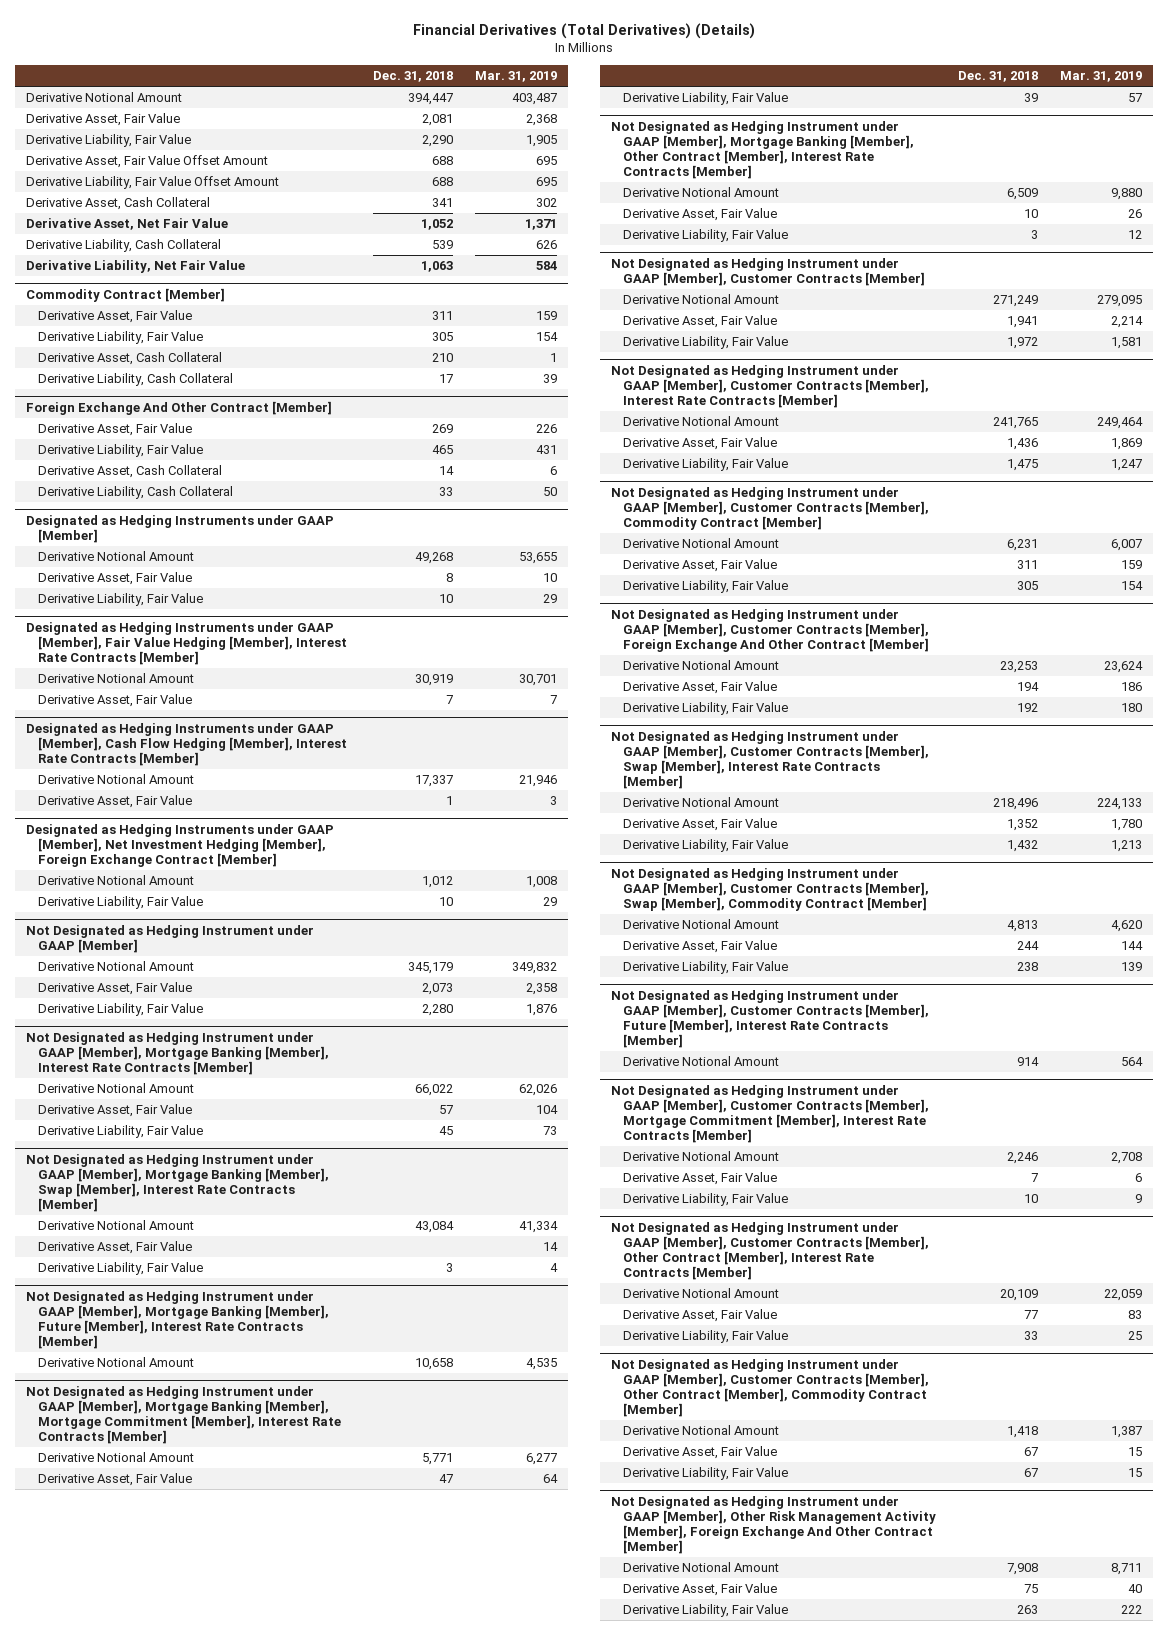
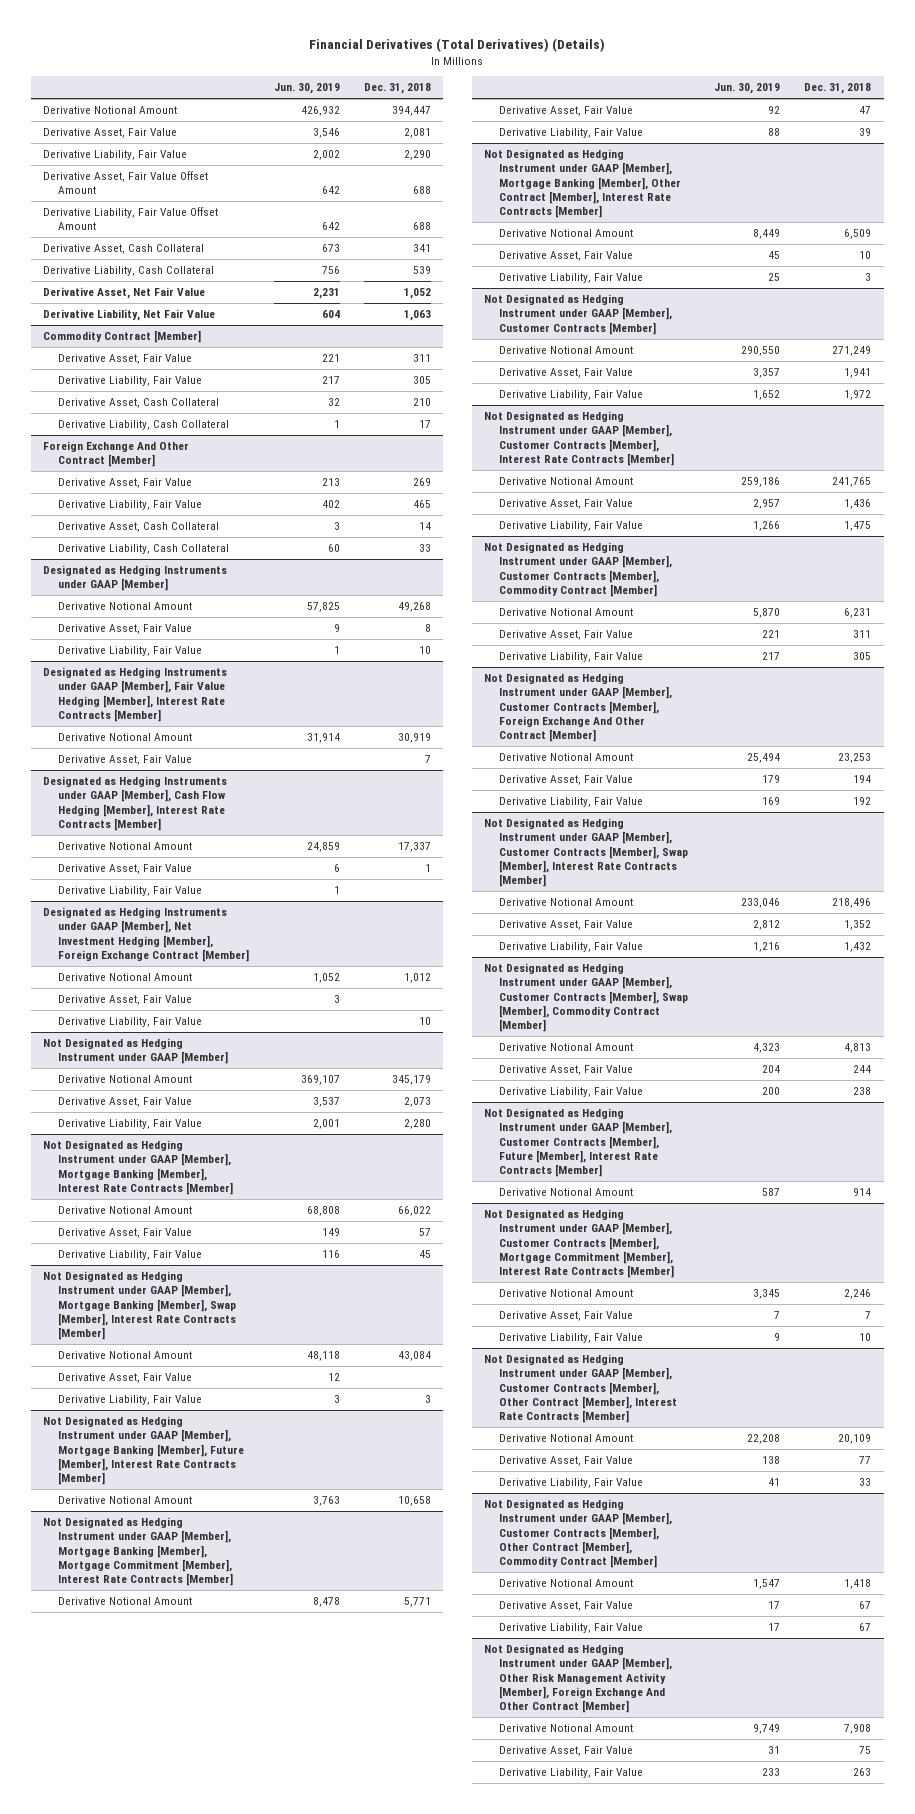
[474,71,557,83] Mar. 31, 2019 -> none
none -> [273,83,340,95] Jun. 30, 2019
[25,218,228,231] Derivative Asset, Net Fair Value -> [43,287,206,300] Derivative Asset, Net Fair Value
none -> [58,886,203,897] Derivative Liability, Fair Value
none -> [58,995,193,1006] Derivative Asset, Fair Value

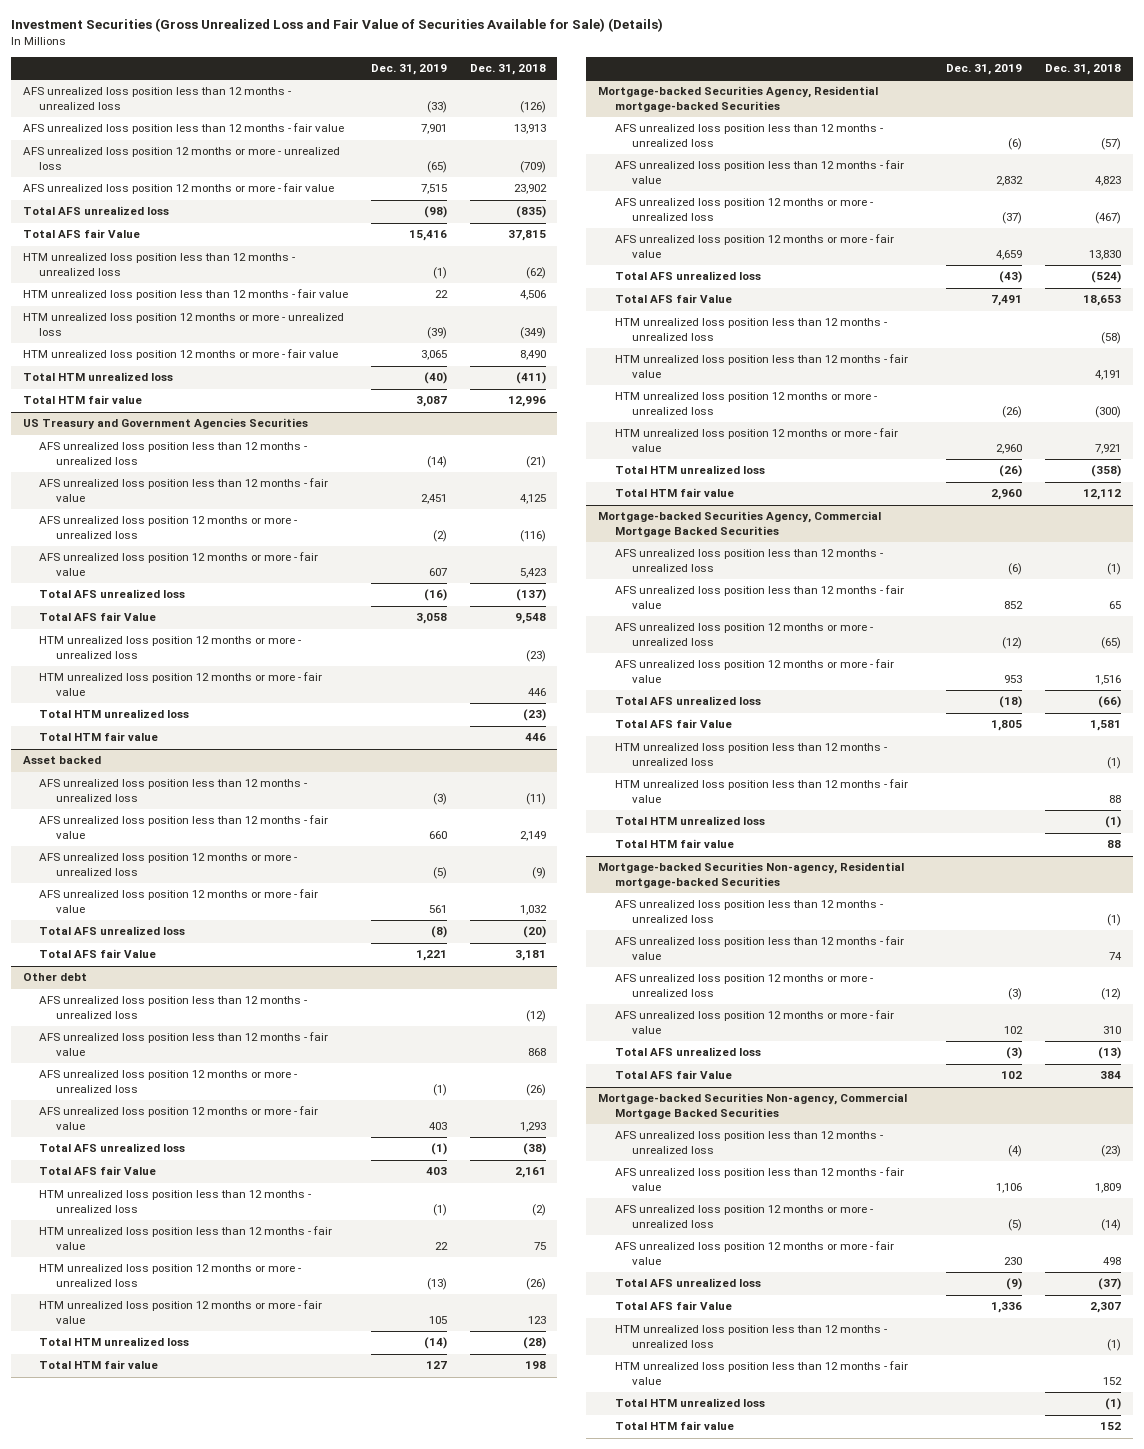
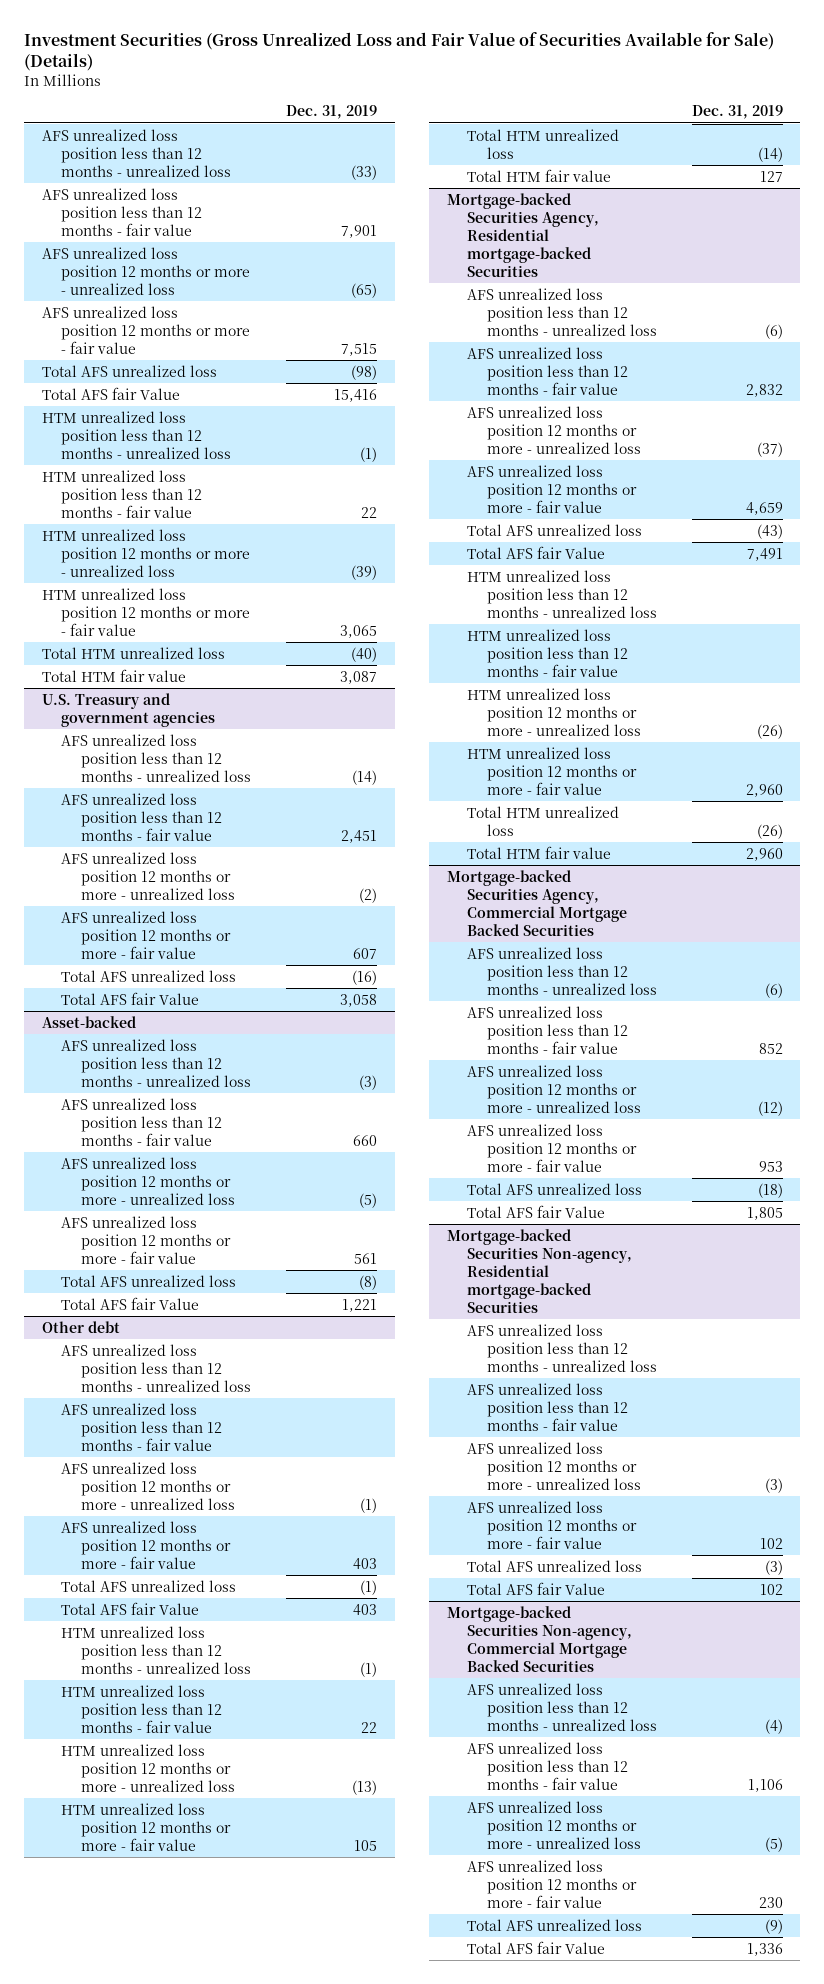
[469,64,546,76] Dec. 31, 2018 -> none
[22,418,308,430] US Treasury and Government Agencies Securities -> [41,692,216,727] U.S. Treasury and government agencies
[39,636,302,659] HTM unrealized loss position 12 months or more - unrealized loss -> none
[39,672,323,696] HTM unrealized loss position 12 months or more - fair value -> none
[39,709,190,719] Total HTM unrealized loss -> none
[39,732,159,742] Total HTM fair value -> none
[22,756,101,765] Asset backed -> [41,1015,136,1028] Asset-backed
[614,743,887,766] HTM unrealized loss position less than 12 months - unrealized loss -> none
[614,779,908,803] HTM unrealized loss position less than 12 months - fair value -> none
[614,816,765,826] Total HTM unrealized loss -> none
[614,839,734,849] Total HTM fair value -> none
[614,1325,887,1348] HTM unrealized loss position less than 12 months - unrealized loss -> none
[614,1361,908,1385] HTM unrealized loss position less than 12 months - fair value -> none
[614,1398,765,1408] Total HTM unrealized loss -> none
[614,1421,734,1431] Total HTM fair value -> none

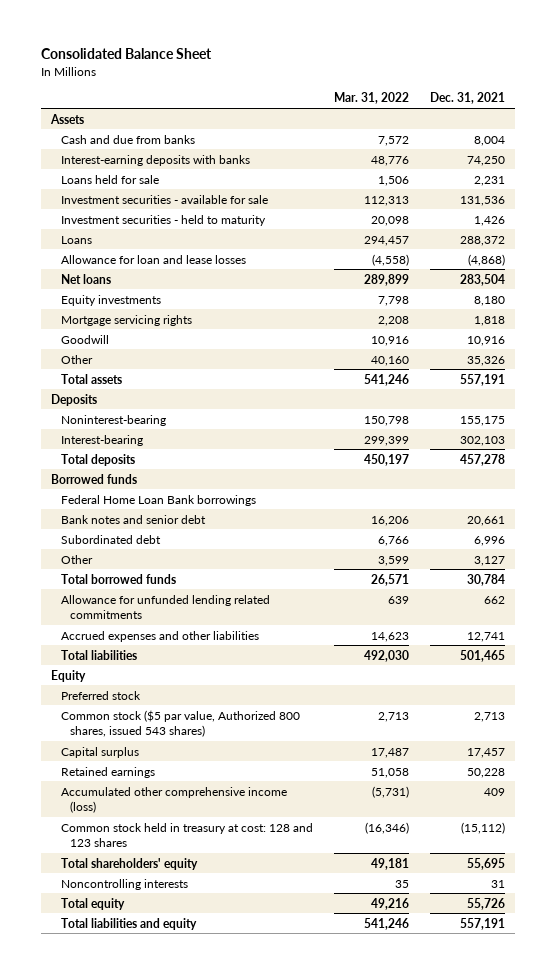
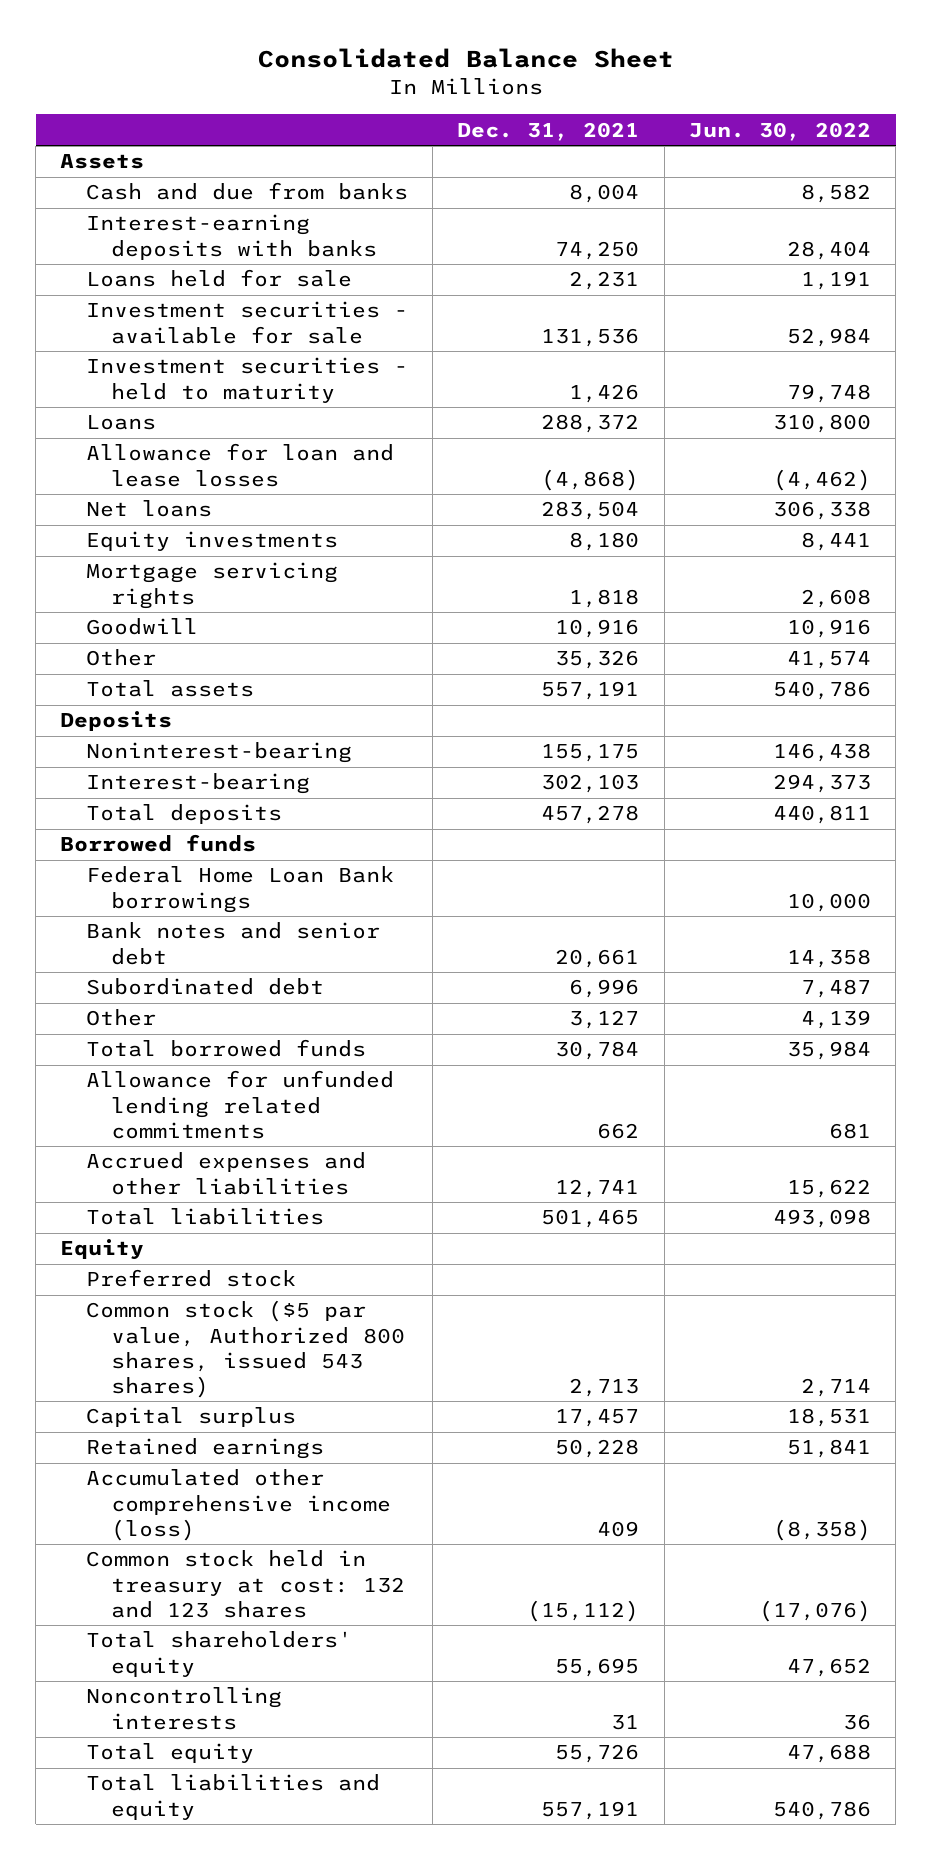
[333,92,409,105] Mar. 31, 2022 -> none
none -> [688,121,871,141] Jun. 30, 2022
[60,822,313,848] Common stock held in treasury at cost: 128 and 123 shares -> [85,1550,406,1618] Common stock held in treasury at cost: 132 and 123 shares

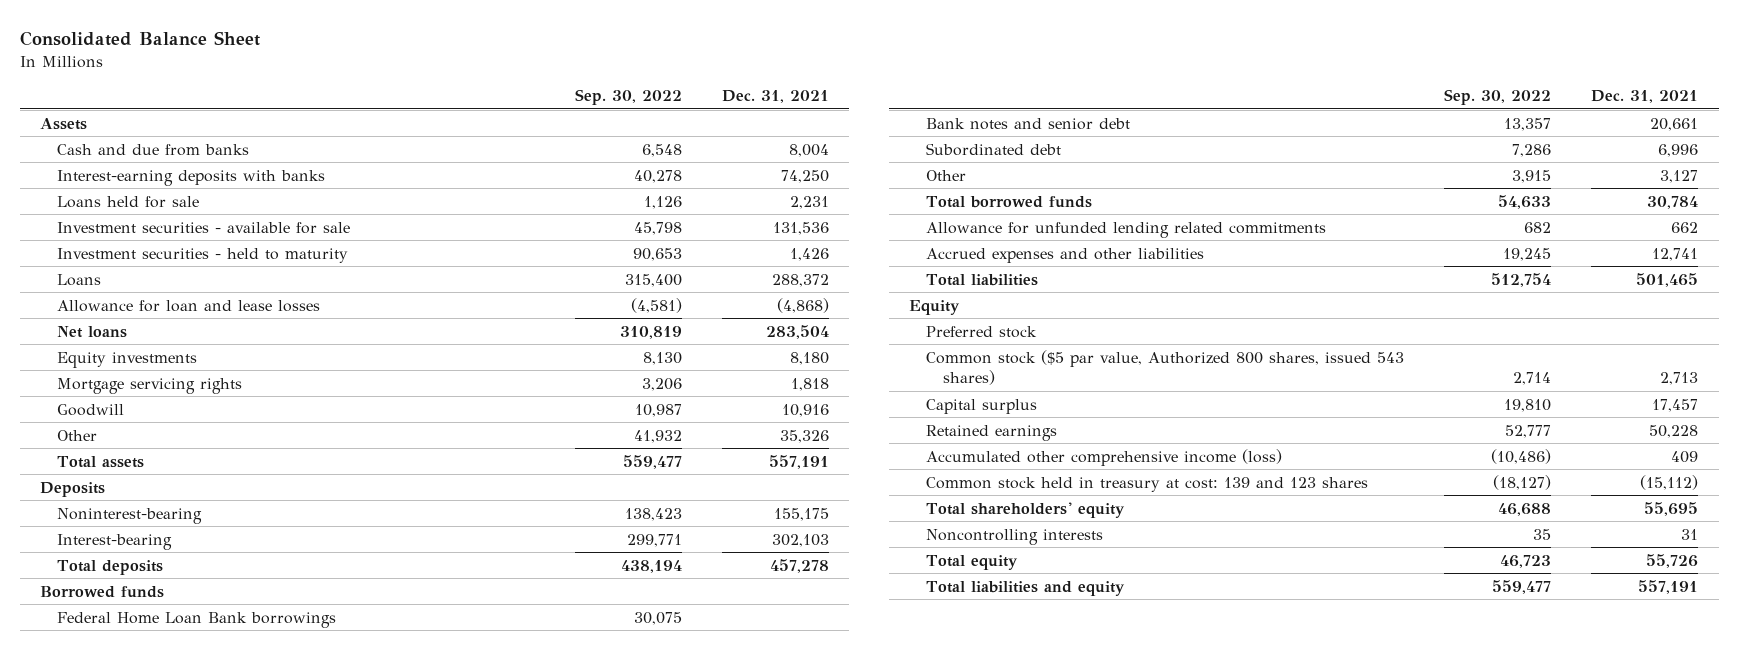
[688,121,871,141] Jun. 30, 2022 -> none
none -> [575,89,683,106] Sep. 30, 2022
[85,1550,406,1618] Common stock held in treasury at cost: 132 and 123 shares -> [926,476,1369,492] Common stock held in treasury at cost: 139 and 123 shares

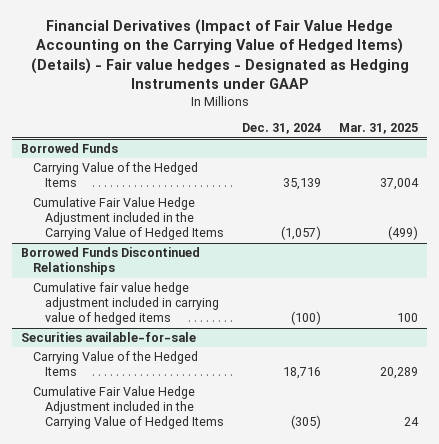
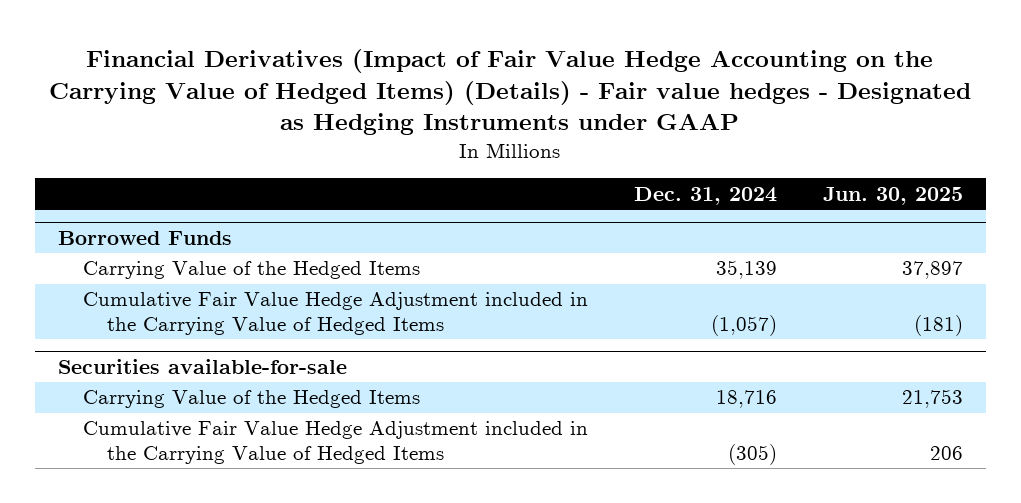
[339,123,419,135] Mar. 31, 2025 -> none
none -> [822,186,963,205] Jun. 30, 2025
[20,247,200,276] Borrowed Funds Discontinued Relationships -> none
[33,282,220,326] Cumulative fair value hedge adjustment included in carrying value of hedged items -> none

